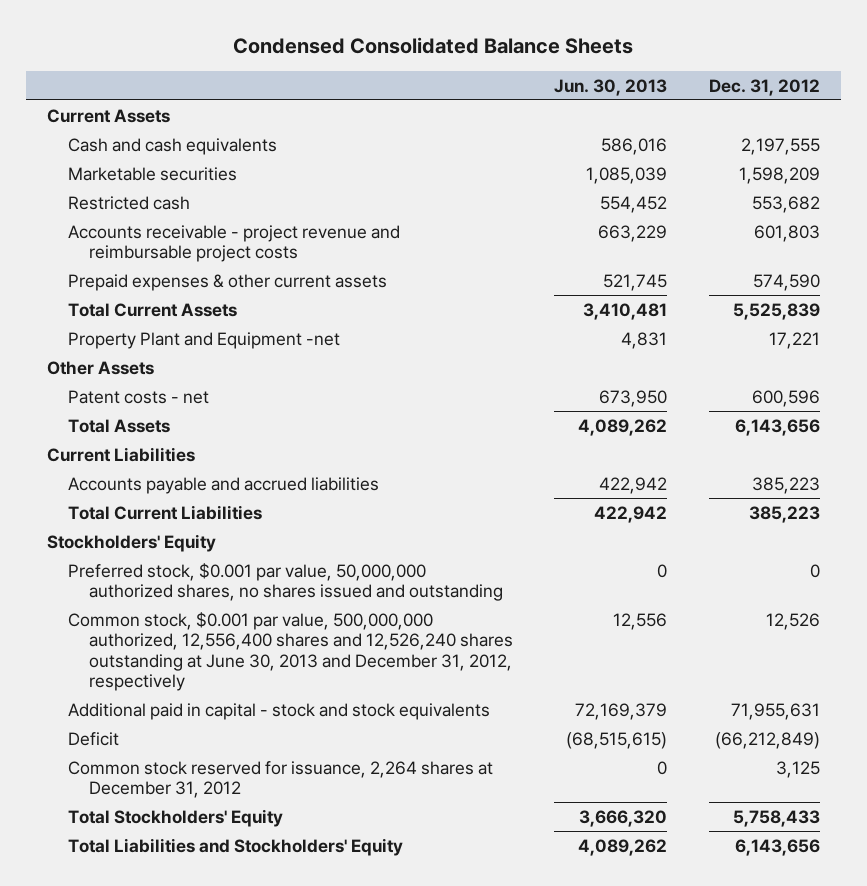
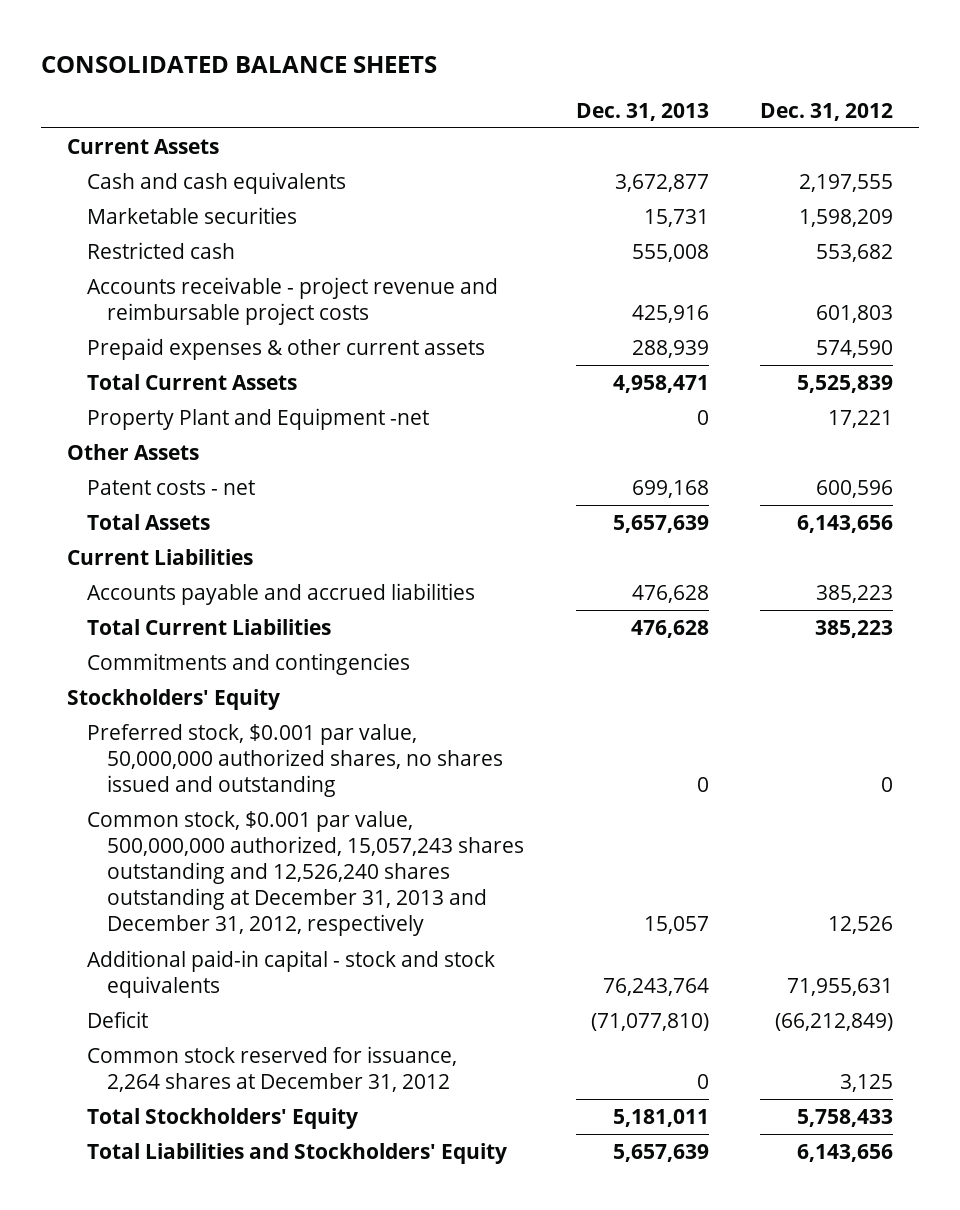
[233,37,634,55] Condensed Consolidated Balance Sheets -> [40,55,437,73] CONSOLIDATED BALANCE SHEETS
[554,78,668,96] Jun. 30, 2013 -> none
none -> [575,102,709,121] Dec. 31, 2013
none -> [86,652,410,675] Commitments and contingencies
[67,611,513,692] Common stock, $0.001 par value, 500,000,000 authorized, 12,556,400 shares and 12,526,240 shares outstanding at June 30, 2013 and December 31, 2012, respectively -> [86,810,525,937] Common stock, $0.001 par value, 500,000,000 authorized, 15,057,243 shares outstanding and 12,526,240 shares outstanding at December 31, 2013 and December 31, 2012, respectively
[67,702,490,720] Additional paid in capital - stock and stock equivalents -> [86,949,495,998] Additional paid-in capital - stock and stock equivalents

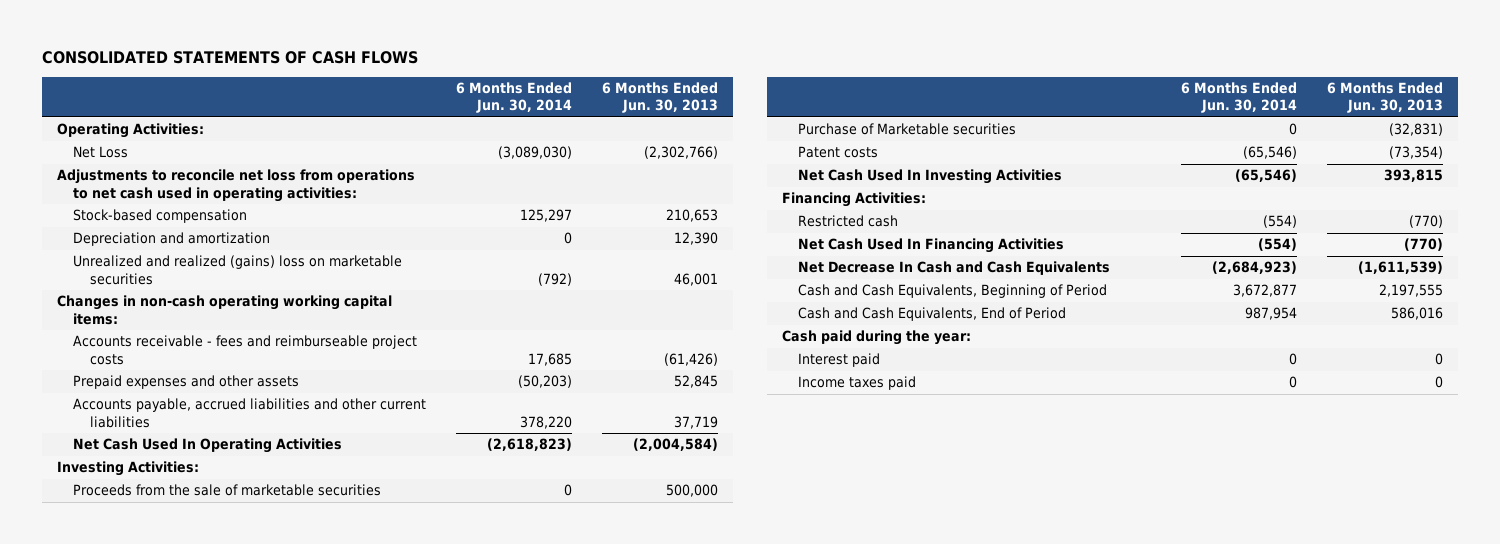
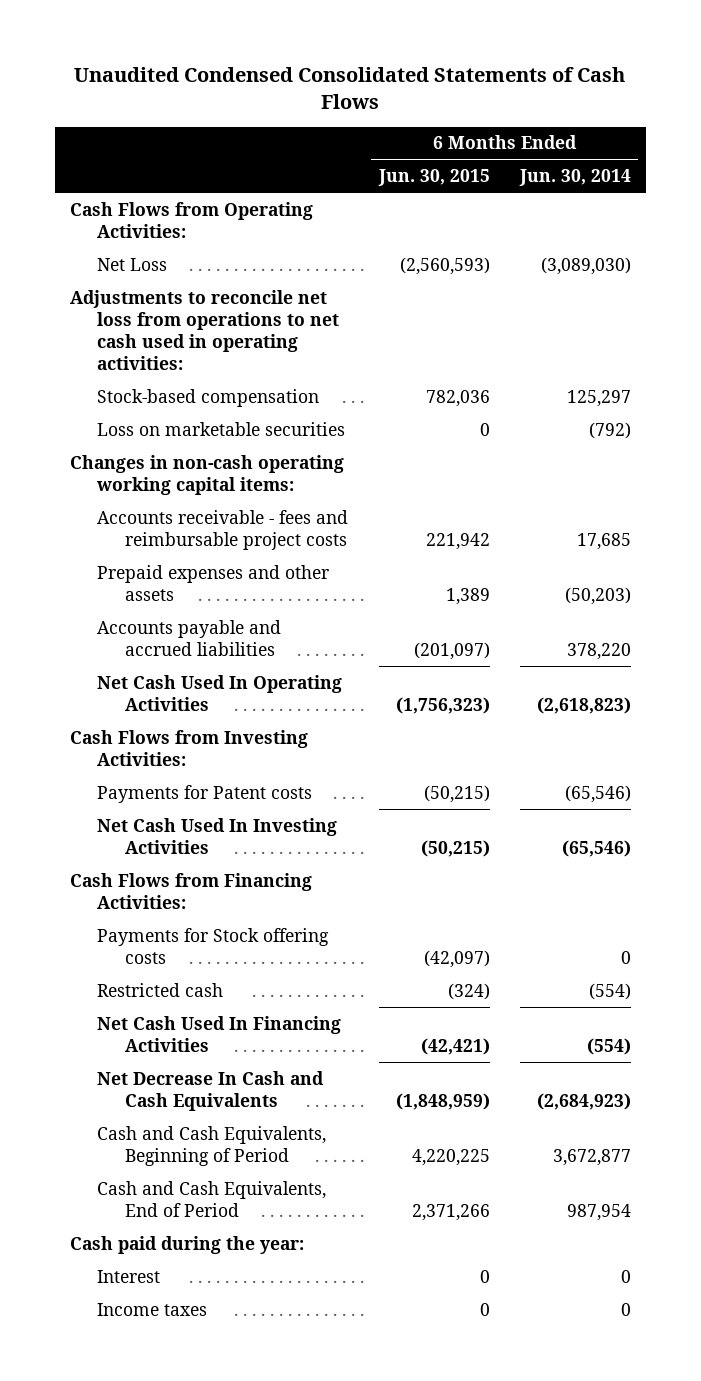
[41,50,418,64] CONSOLIDATED STATEMENTS OF CASH FLOWS -> [74,66,626,110] Unaudited Condensed Consolidated Statements of Cash Flows
[601,82,718,114] 6 Months Ended Jun. 30, 2013 -> none
none -> [377,169,490,187] Jun. 30, 2015
[56,123,204,139] Operating Activities: -> [69,201,313,238] Cash Flows from Operating Activities:
[73,232,271,247] Depreciation and amortization -> none
[73,255,403,285] Unrealized and realized (gains) loss on marketable securities -> [97,421,346,436] Loss on marketable securities
[73,335,418,365] Accounts receivable - fees and reimburseable project costs -> [97,509,349,550] Accounts receivable - fees and reimbursable project costs
[73,398,427,428] Accounts payable, accrued liabilities and other current liabilities -> [97,619,282,656] Accounts payable and accrued liabilities
[73,484,382,497] Proceeds from the sale of marketable securities -> none
[798,123,1017,136] Purchase of Marketable securities -> none
[56,461,199,477] Investing Activities: -> [69,729,308,766] Cash Flows from Investing Activities:
[798,146,879,159] Patent costs -> [97,784,313,803] Payments for Patent costs
[781,192,926,208] Financing Activities: -> [69,872,312,909] Cash Flows from Financing Activities:
none -> [97,927,330,964] Payments for Stock offering costs
[798,353,881,368] Interest paid -> [97,1269,161,1283] Interest
[798,376,917,391] Income taxes paid -> [97,1302,208,1316] Income taxes

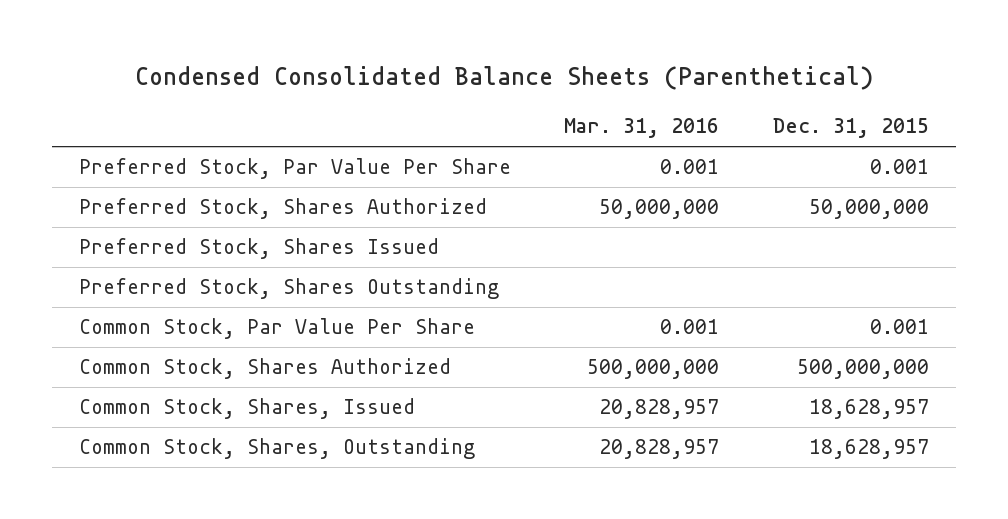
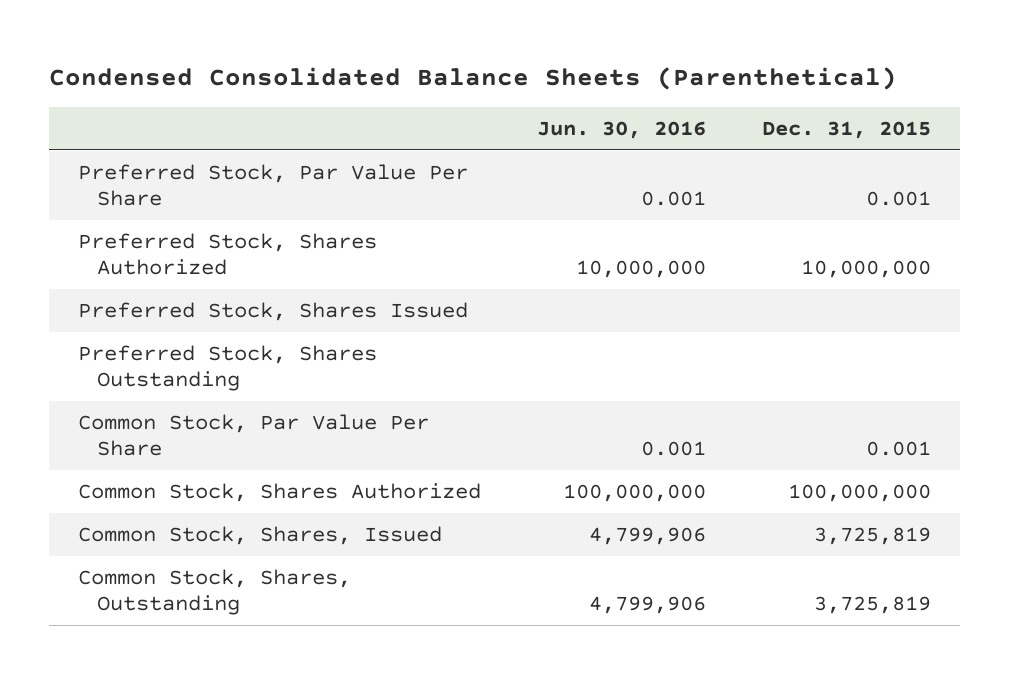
[564,118,720,139] Mar. 31, 2016 -> none
none -> [537,121,707,140] Jun. 30, 2016
[809,199,930,220] 50,000,000 -> [801,260,932,279] 10,000,000
[797,359,930,380] 500,000,000 -> [788,484,932,503] 100,000,000
[809,399,930,420] 18,628,957 -> [814,527,932,546] 3,725,819
[809,439,930,460] 18,628,957 -> [814,596,932,615] 3,725,819

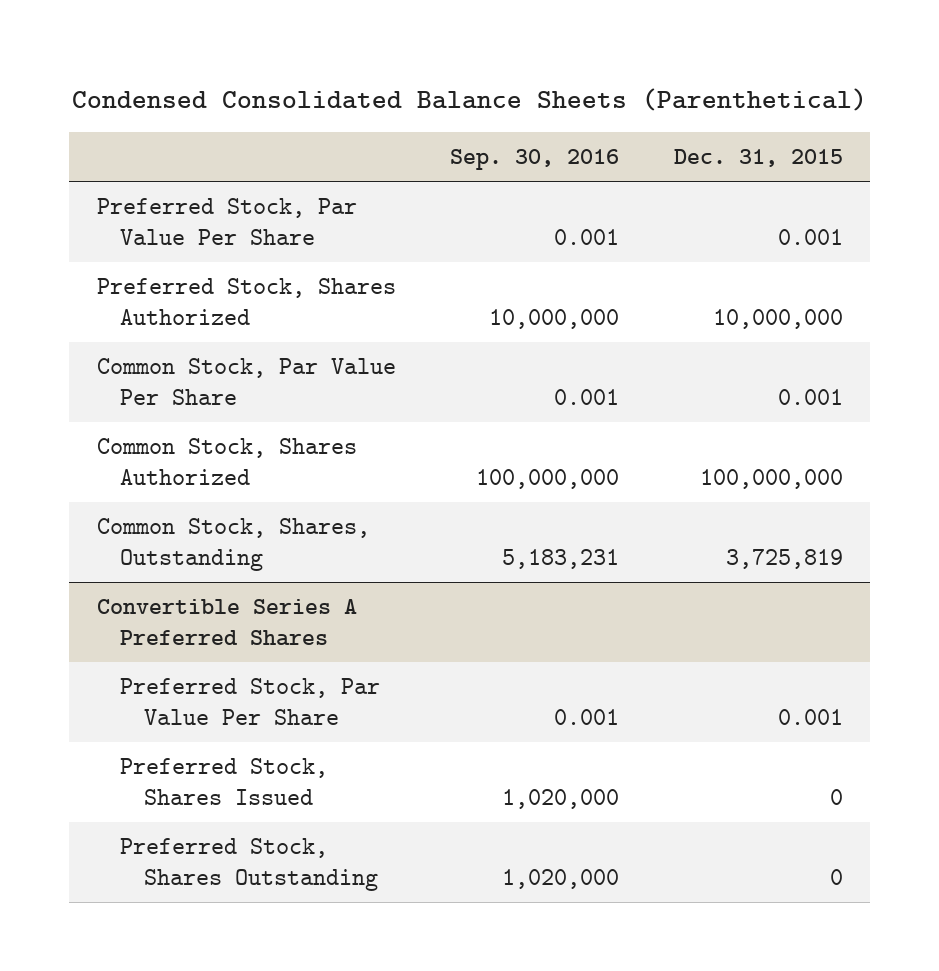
[537,121,707,140] Jun. 30, 2016 -> none
none -> [450,149,620,171] Sep. 30, 2016
[77,302,468,322] Preferred Stock, Shares Issued -> none
[77,345,377,392] Preferred Stock, Shares Outstanding -> none
[77,526,442,546] Common Stock, Shares, Issued -> none
none -> [96,599,357,646] Convertible Series A Preferred Shares
none -> [120,678,381,725] Preferred Stock, Par Value Per Share
none -> [120,758,329,805] Preferred Stock, Shares Issued
none -> [120,838,378,891] Preferred Stock, Shares Outstanding

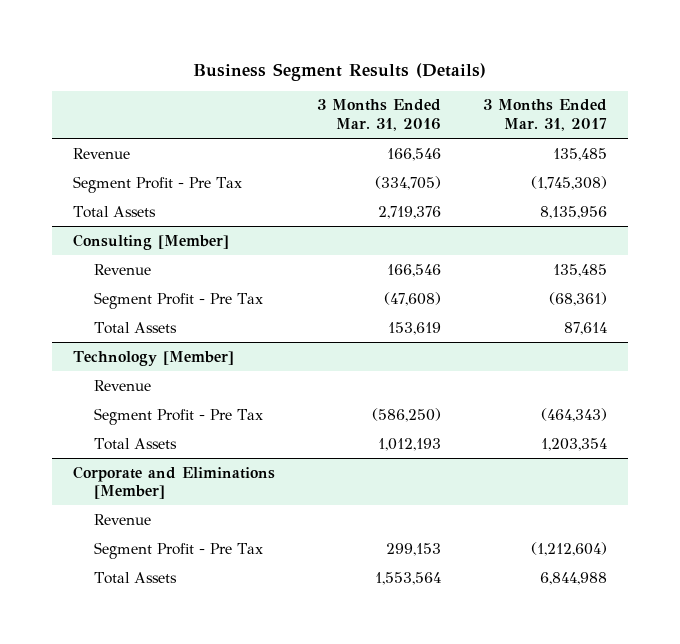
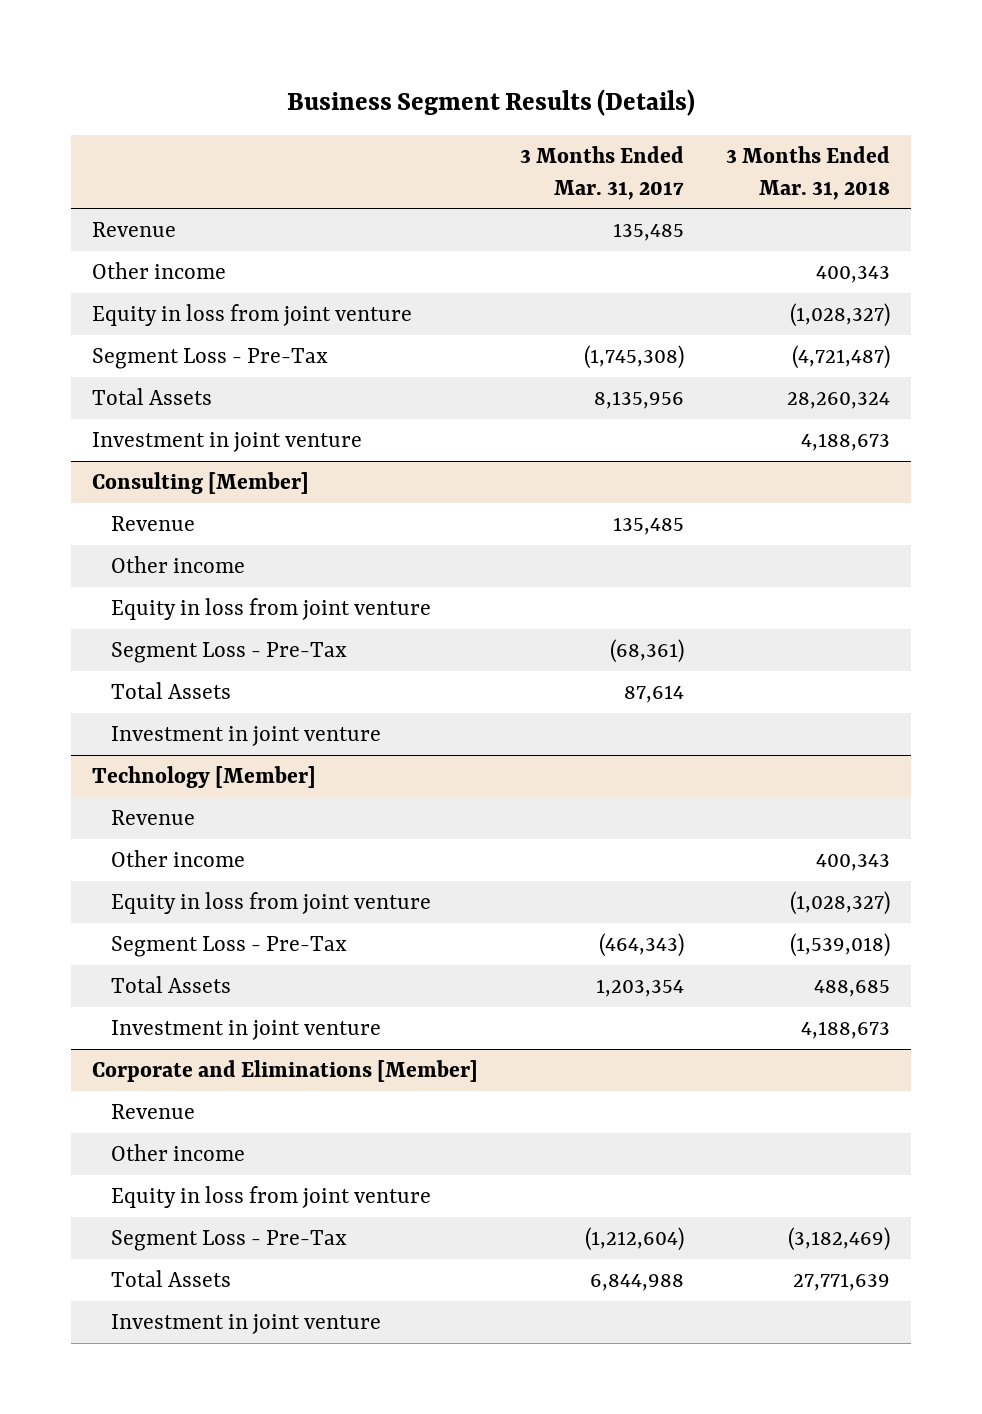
[316,99,441,132] 3 Months Ended Mar. 31, 2016 -> none
none -> [725,145,890,200] 3 Months Ended Mar. 31, 2018
none -> [91,261,226,279] Other income
none -> [91,303,412,326] Equity in loss from joint venture
[72,175,242,193] Segment Profit - Pre Tax -> [91,347,328,369] Segment Loss - Pre-Tax
none -> [91,431,362,452] Investment in joint venture
none -> [110,555,245,573] Other income
none -> [110,597,431,620] Equity in loss from joint venture
[94,291,264,309] Segment Profit - Pre Tax -> [110,641,347,663] Segment Loss - Pre-Tax
none -> [110,725,381,746] Investment in joint venture
none -> [110,849,245,867] Other income
none -> [110,891,431,914] Equity in loss from joint venture
[94,407,264,425] Segment Profit - Pre Tax -> [110,935,347,957] Segment Loss - Pre-Tax
none -> [110,1019,381,1040] Investment in joint venture
none -> [110,1143,245,1161] Other income
none -> [110,1185,431,1208] Equity in loss from joint venture
[94,541,264,559] Segment Profit - Pre Tax -> [110,1229,347,1251] Segment Loss - Pre-Tax
none -> [110,1313,381,1334] Investment in joint venture

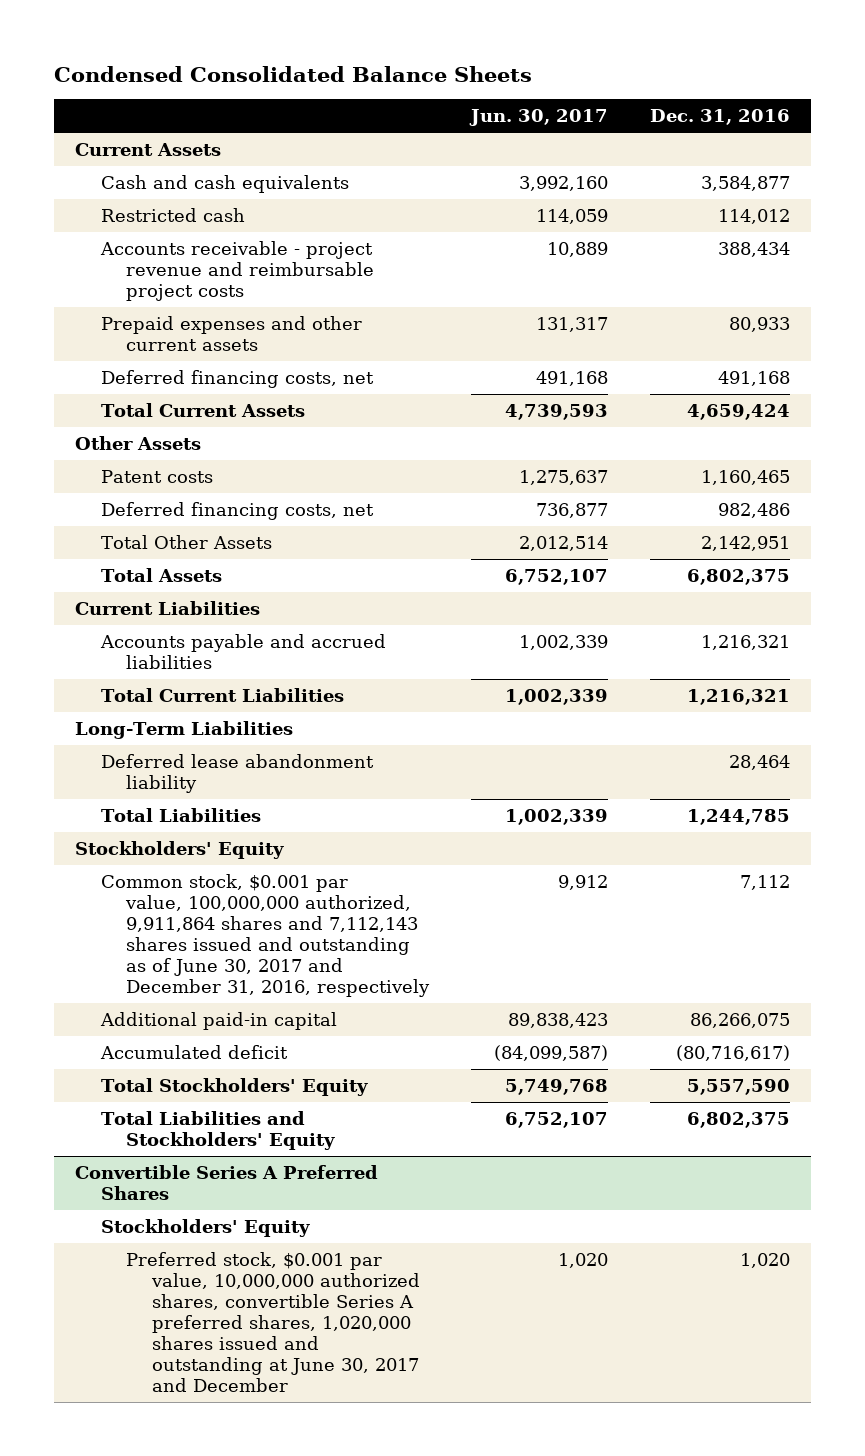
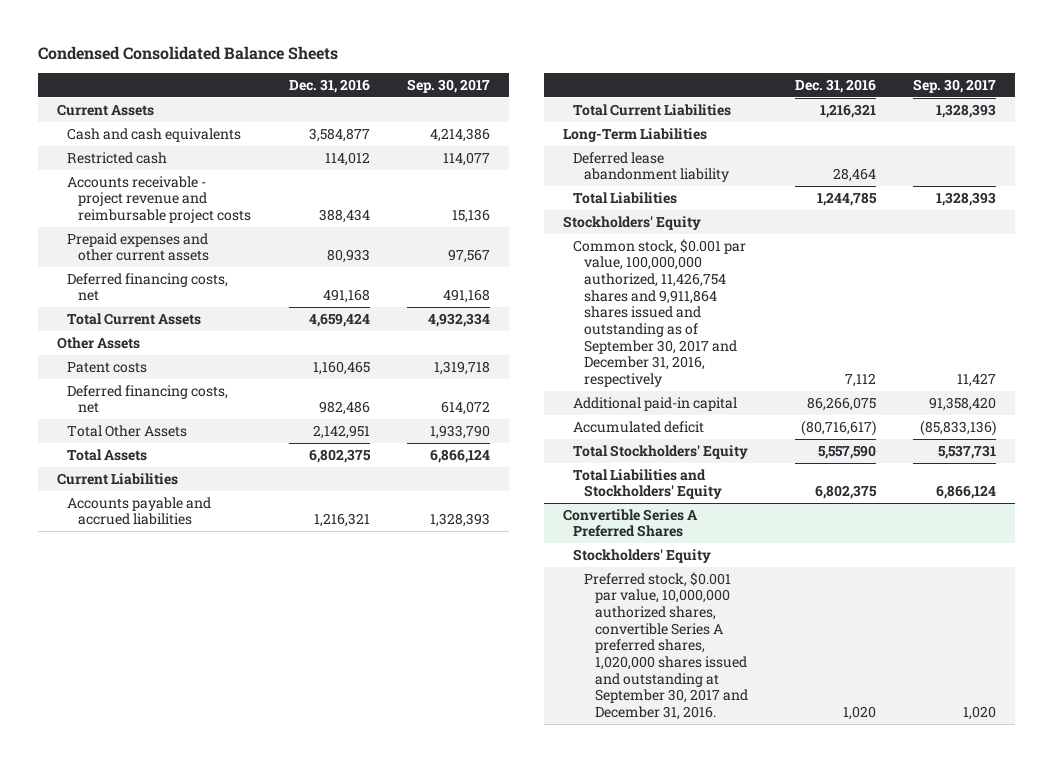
[469,109,609,127] Jun. 30, 2017 -> none
none -> [407,78,491,93] Sep. 30, 2017
[100,873,431,997] Common stock, $0.001 par value, 100,000,000 authorized, 9,911,864 shares and 7,112,143 shares issued and outstanding as of June 30, 2017 and December 31, 2016, respectively -> [573,238,747,387] Common stock, $0.001 par value, 100,000,000 authorized, 11,426,754 shares and 9,911,864 shares issued and outstanding as of September 30, 2017 and December 31, 2016, respectively
[126,1251,421,1392] Preferred stock, $0.001 par value, 10,000,000 authorized shares, convertible Series A preferred shares, 1,020,000 shares issued and outstanding at June 30, 2017 and December -> [584,571,748,720] Preferred stock, $0.001 par value, 10,000,000 authorized shares, convertible Series A preferred shares, 1,020,000 shares issued and outstanding at September 30, 2017 and December 31, 2016.

